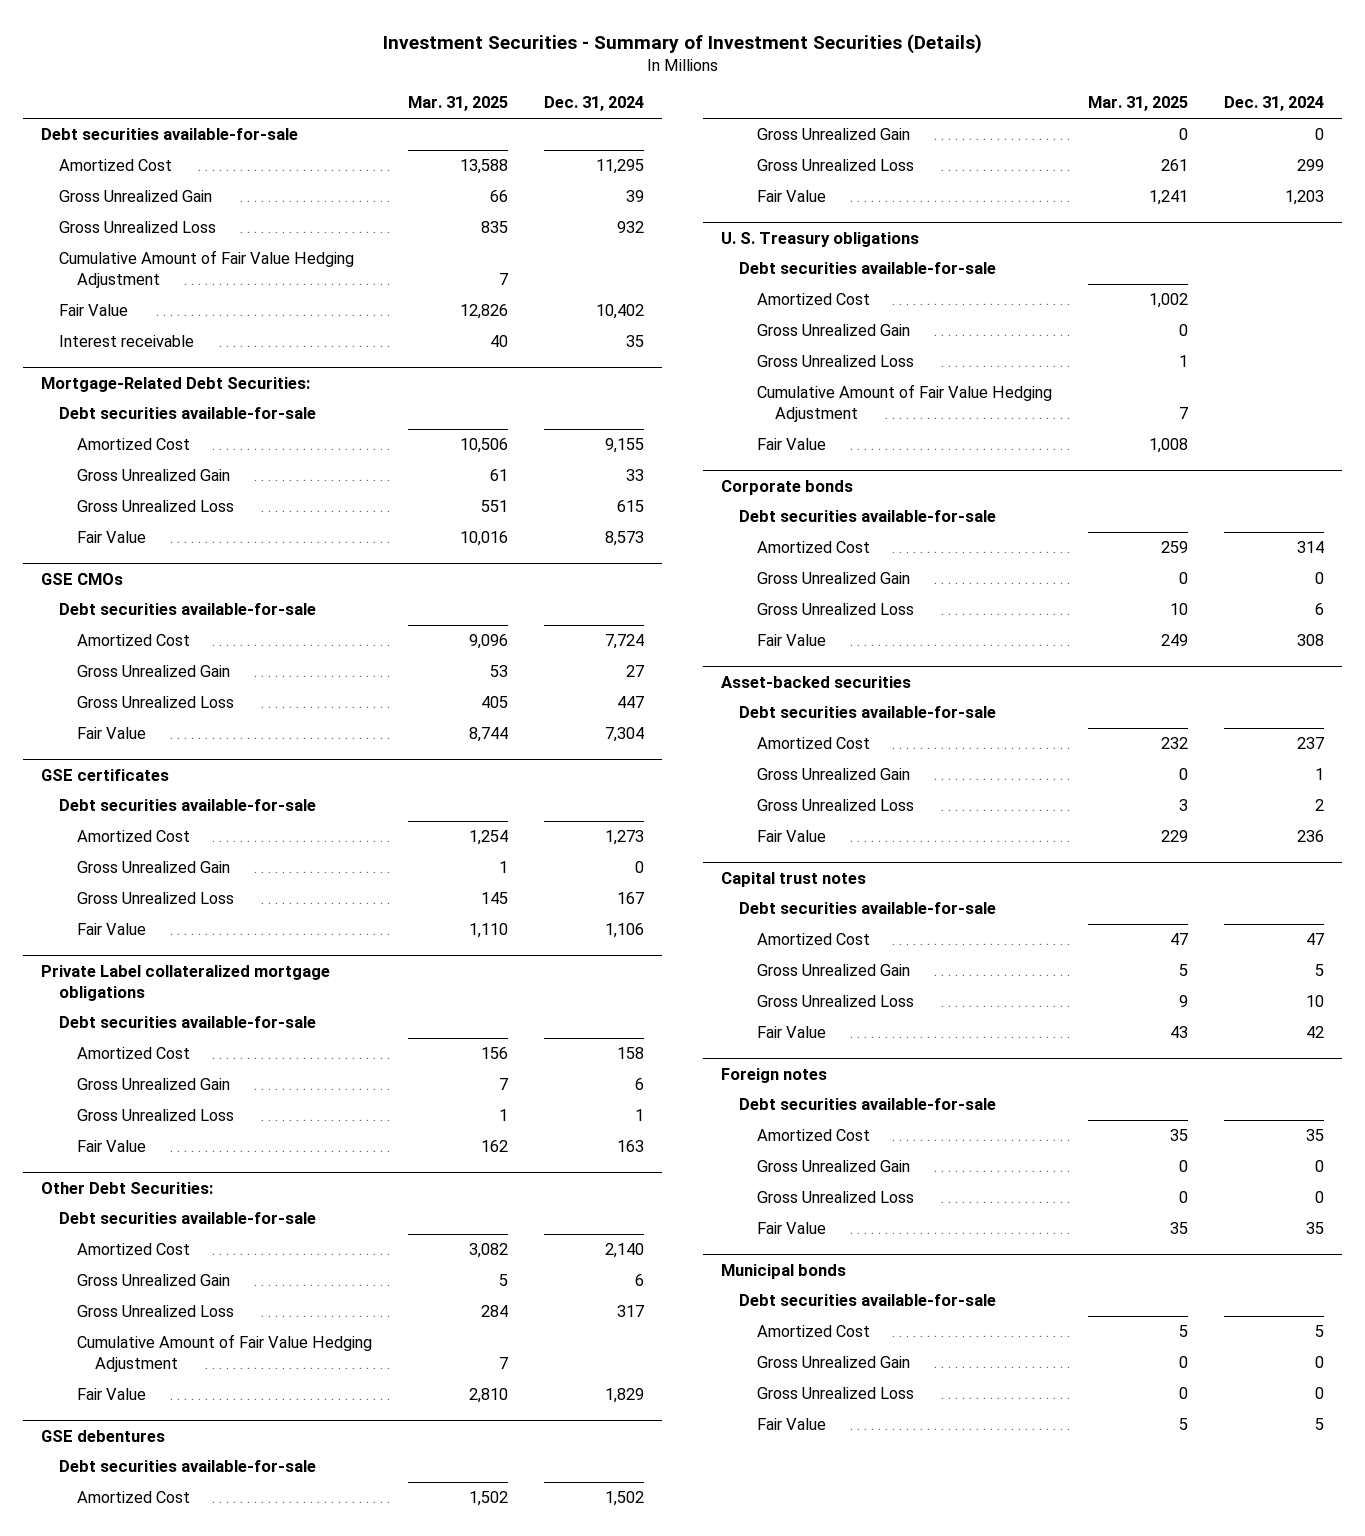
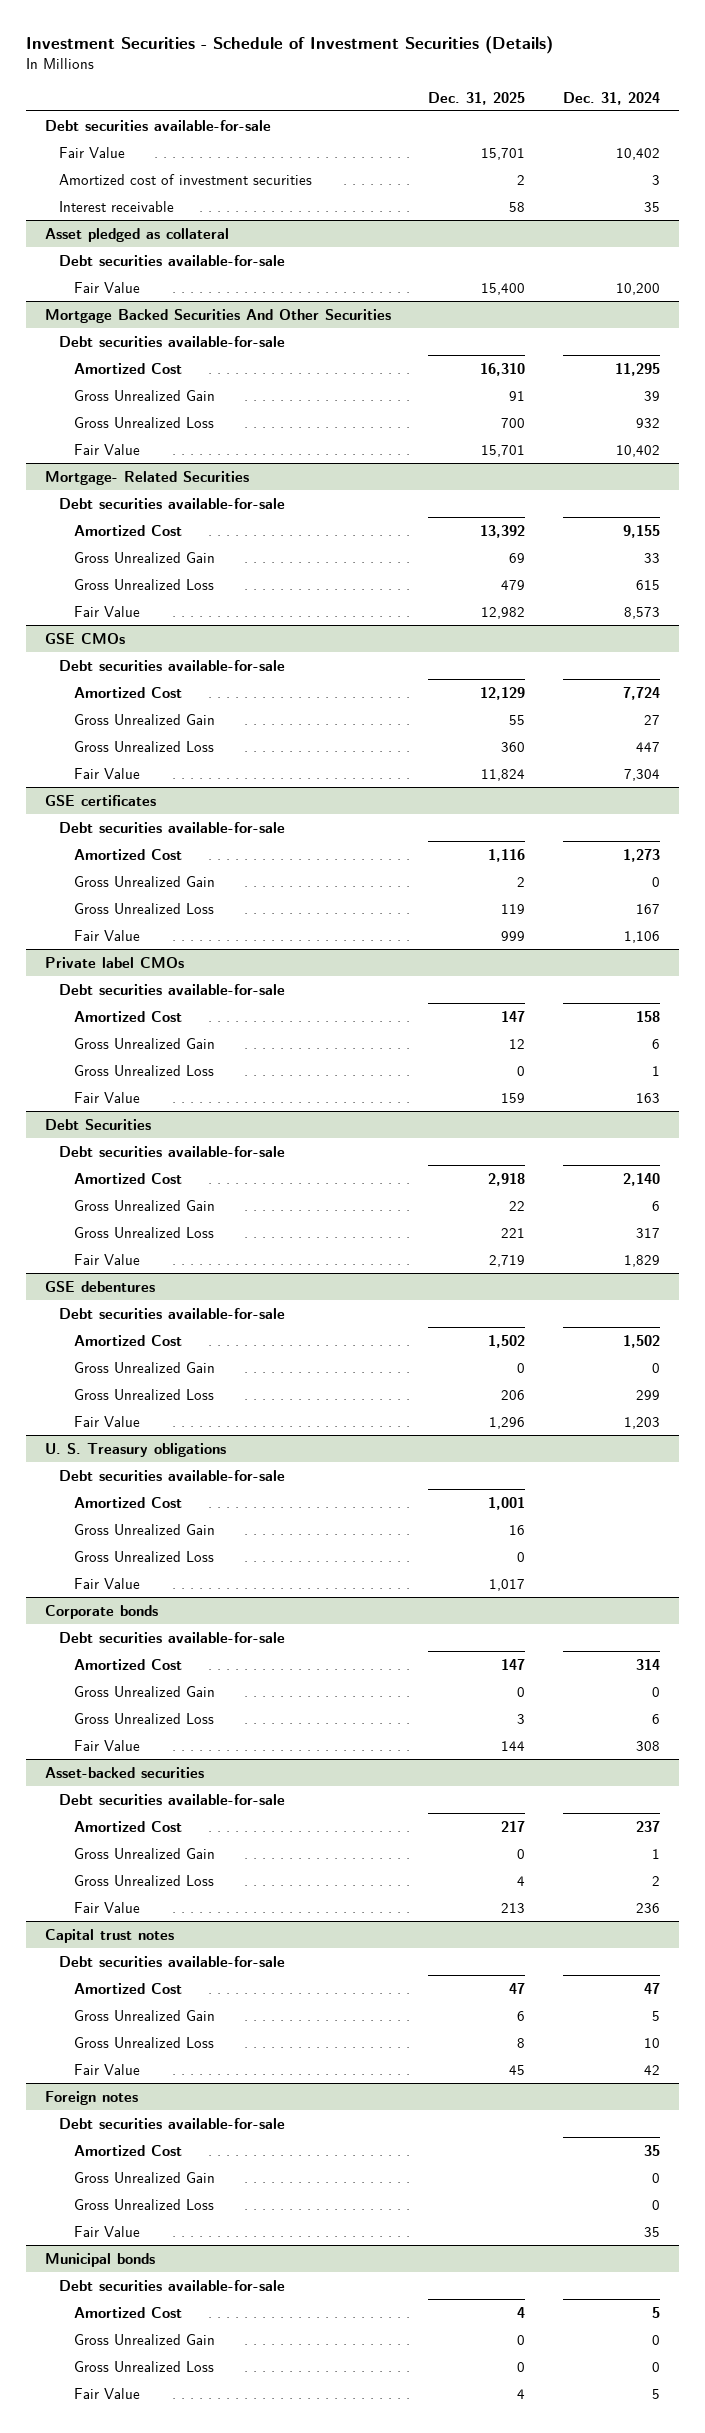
[382,33,982,54] Investment Securities - Summary of Investment Securities (Details) -> [25,35,553,54] Investment Securities - Schedule of Investment Securities (Details)
[408,96,509,112] Mar. 31, 2025 -> none
none -> [428,91,526,105] Dec. 31, 2025
none -> [59,146,126,158] Fair Value
none -> [59,173,313,185] Amortized cost of investment securities
[59,335,195,348] Interest receivable -> [59,200,175,212] Interest receivable
none -> [44,227,229,242] Asset pledged as collateral
none -> [59,254,286,266] Debt securities available-for-sale
none -> [74,281,141,293] Fair Value
none -> [44,308,391,323] Mortgage Backed Securities And Other Securities
none -> [59,335,286,347] Debt securities available-for-sale
[59,250,355,289] Cumulative Amount of Fair Value Hedging Adjustment -> none
[41,376,311,392] Mortgage-Related Debt Securities: -> [44,470,249,485] Mortgage- Related Securities
[41,964,331,1001] Private Label collateralized mortgage obligations -> [44,956,184,968] Private label CMOs
[41,1181,214,1194] Other Debt Securities: -> [44,1118,151,1130] Debt Securities
[77,1334,373,1373] Cumulative Amount of Fair Value Hedging Adjustment -> none
[757,384,1053,423] Cumulative Amount of Fair Value Hedging Adjustment -> none

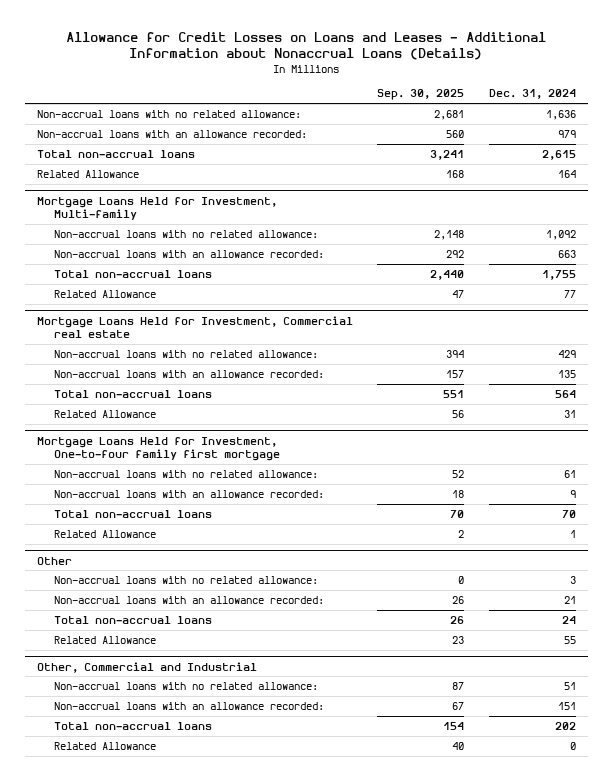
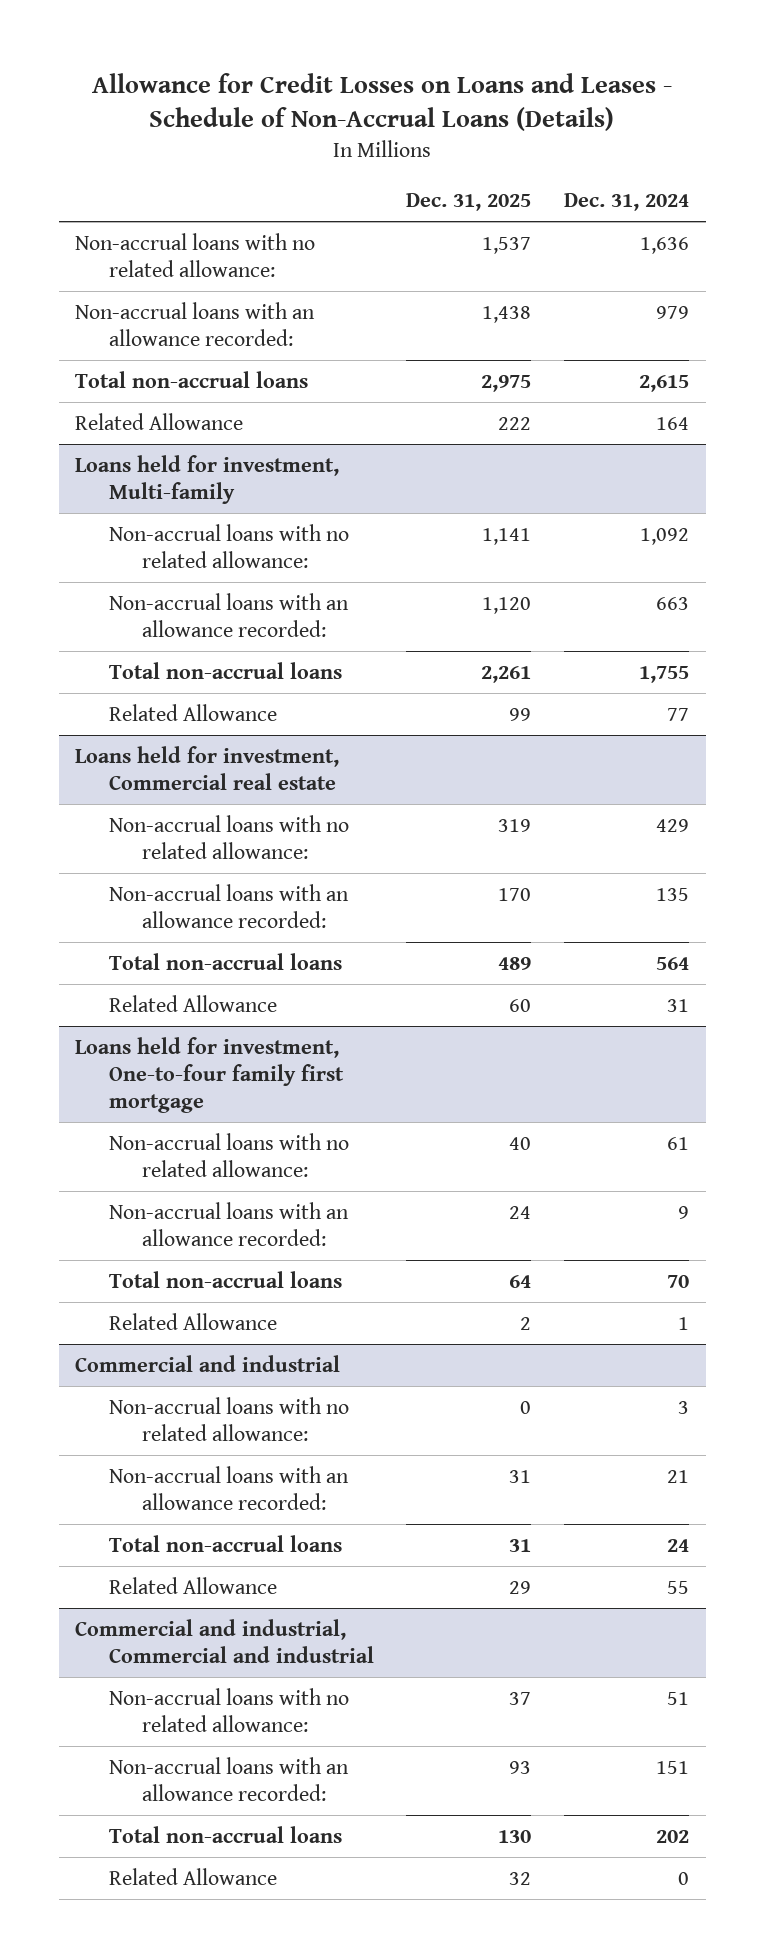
[66,31,547,61] Allowance for Credit Losses on Loans and Leases - Additional Information about Nonaccrual Loans (Details) -> [92,72,673,132] Allowance for Credit Losses on Loans and Leases - Schedule of Non-Accrual Loans (Details)
[377,89,465,101] Sep. 30, 2025 -> none
none -> [406,192,532,211] Dec. 31, 2025
[37,196,278,221] Mortgage Loans Held for Investment, Multi-family -> [75,454,340,504] Loans held for investment, Multi-family
[37,315,354,339] Mortgage Loans Held for Investment, Commercial real estate -> [75,745,340,790] Loans held for investment, Commercial real estate
[37,436,281,462] Mortgage Loans Held for Investment, One-to-four family first mortgage -> [75,1036,344,1114] Loans held for investment, One-to-four family first mortgage
[37,556,73,565] Other -> [75,1354,341,1372] Commercial and industrial
[37,661,258,673] Other, Commercial and Industrial -> [75,1618,374,1663] Commercial and industrial, Commercial and industrial

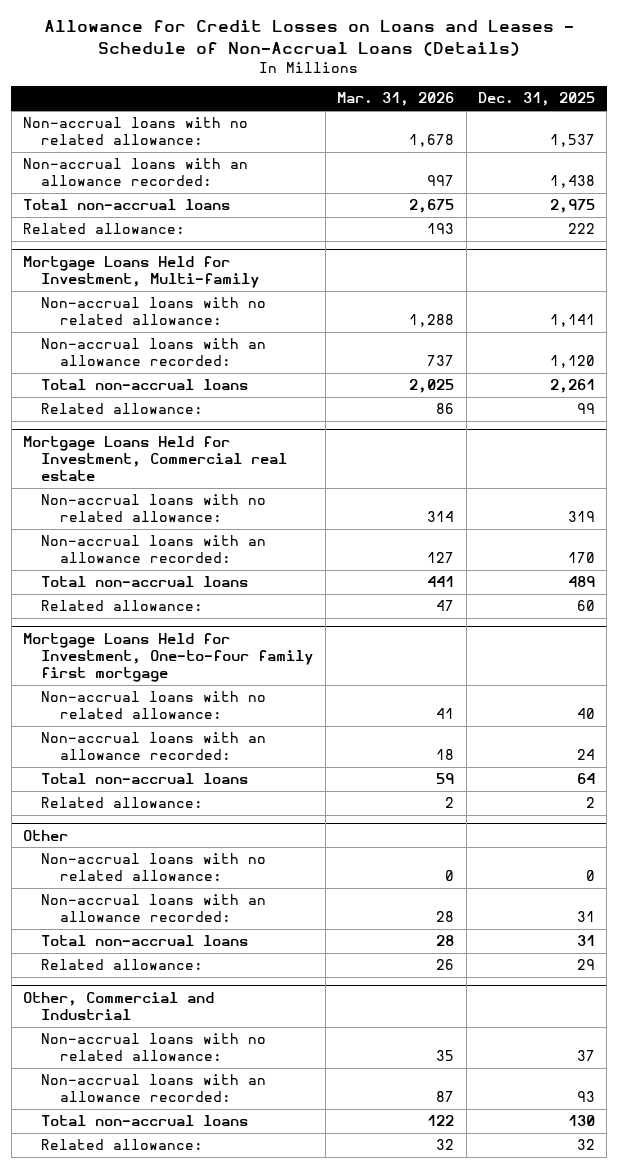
[564,192,690,211] Dec. 31, 2024 -> none
none -> [337,92,455,107] Mar. 31, 2026
[75,412,244,430] Related Allowance -> [22,223,185,235] Related allowance:
[75,454,340,504] Loans held for investment, Multi-family -> [22,255,260,289] Mortgage Loans Held for Investment, Multi-family
[108,703,277,721] Related Allowance -> [41,403,204,415] Related allowance:
[75,745,340,790] Loans held for investment, Commercial real estate -> [22,435,288,482] Mortgage Loans Held for Investment, Commercial real estate
[108,994,277,1012] Related Allowance -> [41,600,204,612] Related allowance:
[75,1036,344,1114] Loans held for investment, One-to-four family first mortgage -> [22,632,314,683] Mortgage Loans Held for Investment, One-to-four family first mortgage
[108,1312,277,1330] Related Allowance -> [41,797,204,809] Related allowance:
[75,1354,341,1372] Commercial and industrial -> [22,829,68,841] Other
[108,1576,277,1594] Related Allowance -> [41,959,204,971] Related allowance:
[75,1618,374,1663] Commercial and industrial, Commercial and industrial -> [22,991,214,1021] Other, Commercial and Industrial
[108,1867,277,1885] Related Allowance -> [41,1139,204,1151] Related allowance:

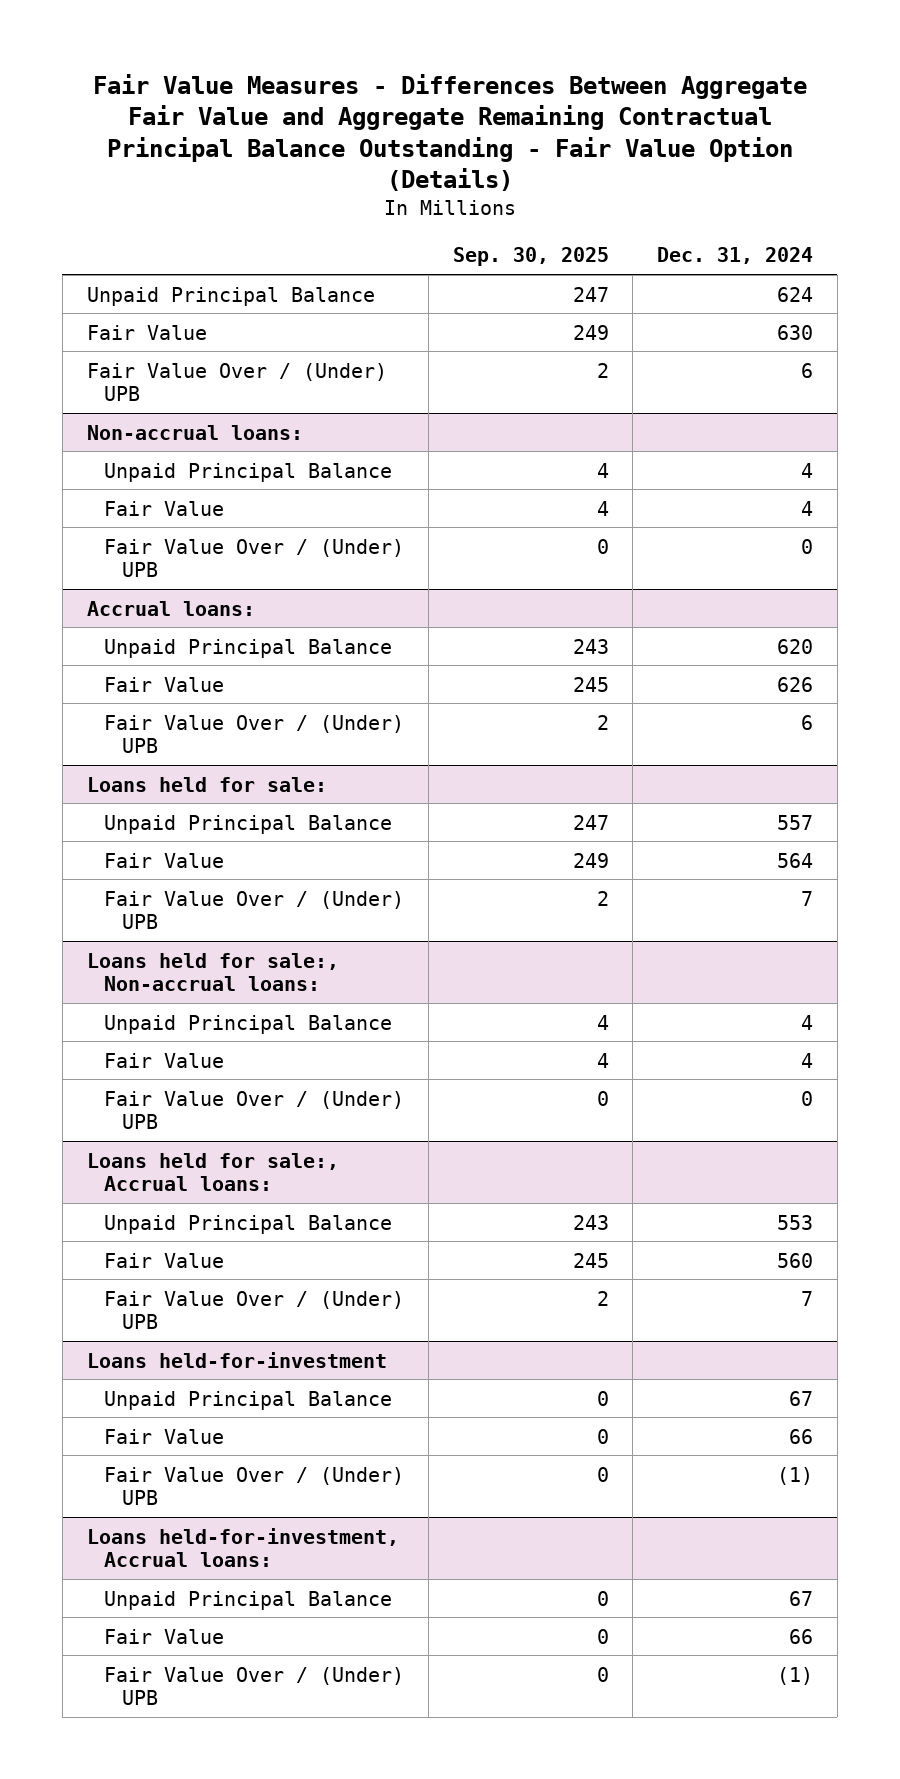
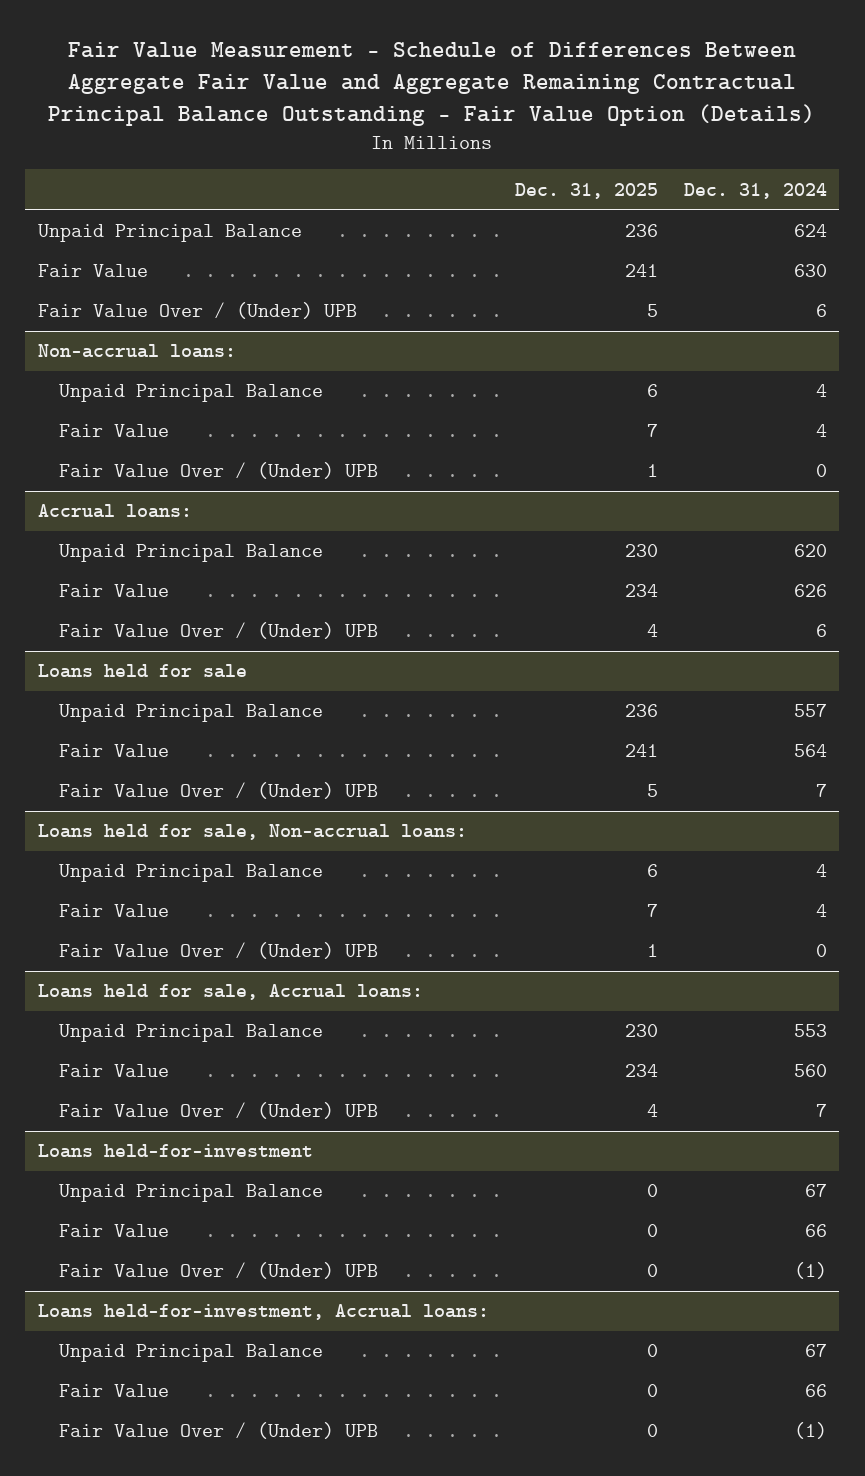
[92,73,807,192] Fair Value Measures - Differences Between Aggregate Fair Value and Aggregate Remaining Contractual Principal Balance Outstanding - Fair Value Option (Details) -> [48,42,816,127] Fair Value Measurement - Schedule of Differences Between Aggregate Fair Value and Aggregate Remaining Contractual Principal Balance Outstanding - Fair Value Option (Details)
[452,247,609,267] Sep. 30, 2025 -> none
none -> [514,182,658,199] Dec. 31, 2025
[86,776,327,792] Loans held for sale: -> [38,664,248,679] Loans held for sale
[86,952,339,992] Loans held for sale:, Non-accrual loans: -> [38,824,468,841] Loans held for sale, Non-accrual loans:
[86,1152,339,1192] Loans held for sale:, Accrual loans: -> [38,984,424,1001] Loans held for sale, Accrual loans:

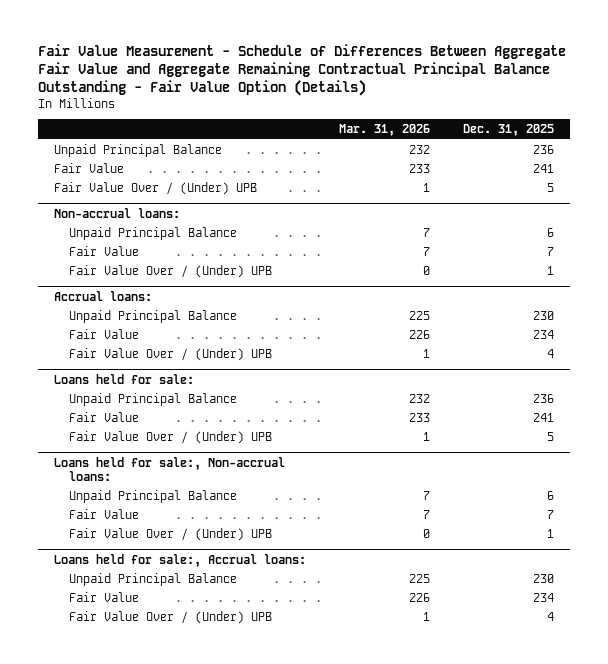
[683,182,827,199] Dec. 31, 2024 -> none
none -> [338,124,430,137] Mar. 31, 2026
[38,664,248,679] Loans held for sale -> [54,373,195,384] Loans held for sale:
[38,824,468,841] Loans held for sale, Non-accrual loans: -> [54,456,286,481] Loans held for sale:, Non-accrual loans:
[38,984,424,1001] Loans held for sale, Accrual loans: -> [54,553,307,567] Loans held for sale:, Accrual loans:
[38,1144,314,1159] Loans held-for-investment -> none
[59,1184,324,1203] Unpaid Principal Balance -> none
[59,1224,170,1238] Fair Value -> none
[59,1262,379,1280] Fair Value Over / (Under) UPB -> none
[38,1304,490,1321] Loans held-for-investment, Accrual loans: -> none
[59,1344,324,1363] Unpaid Principal Balance -> none
[59,1384,170,1398] Fair Value -> none
[59,1422,379,1440] Fair Value Over / (Under) UPB -> none

